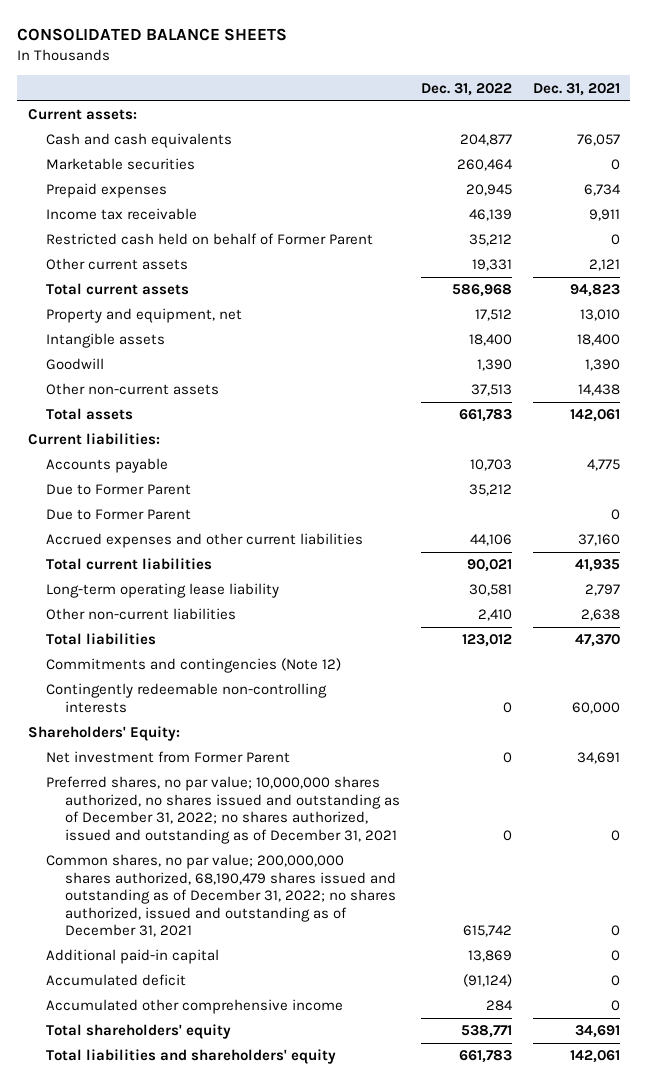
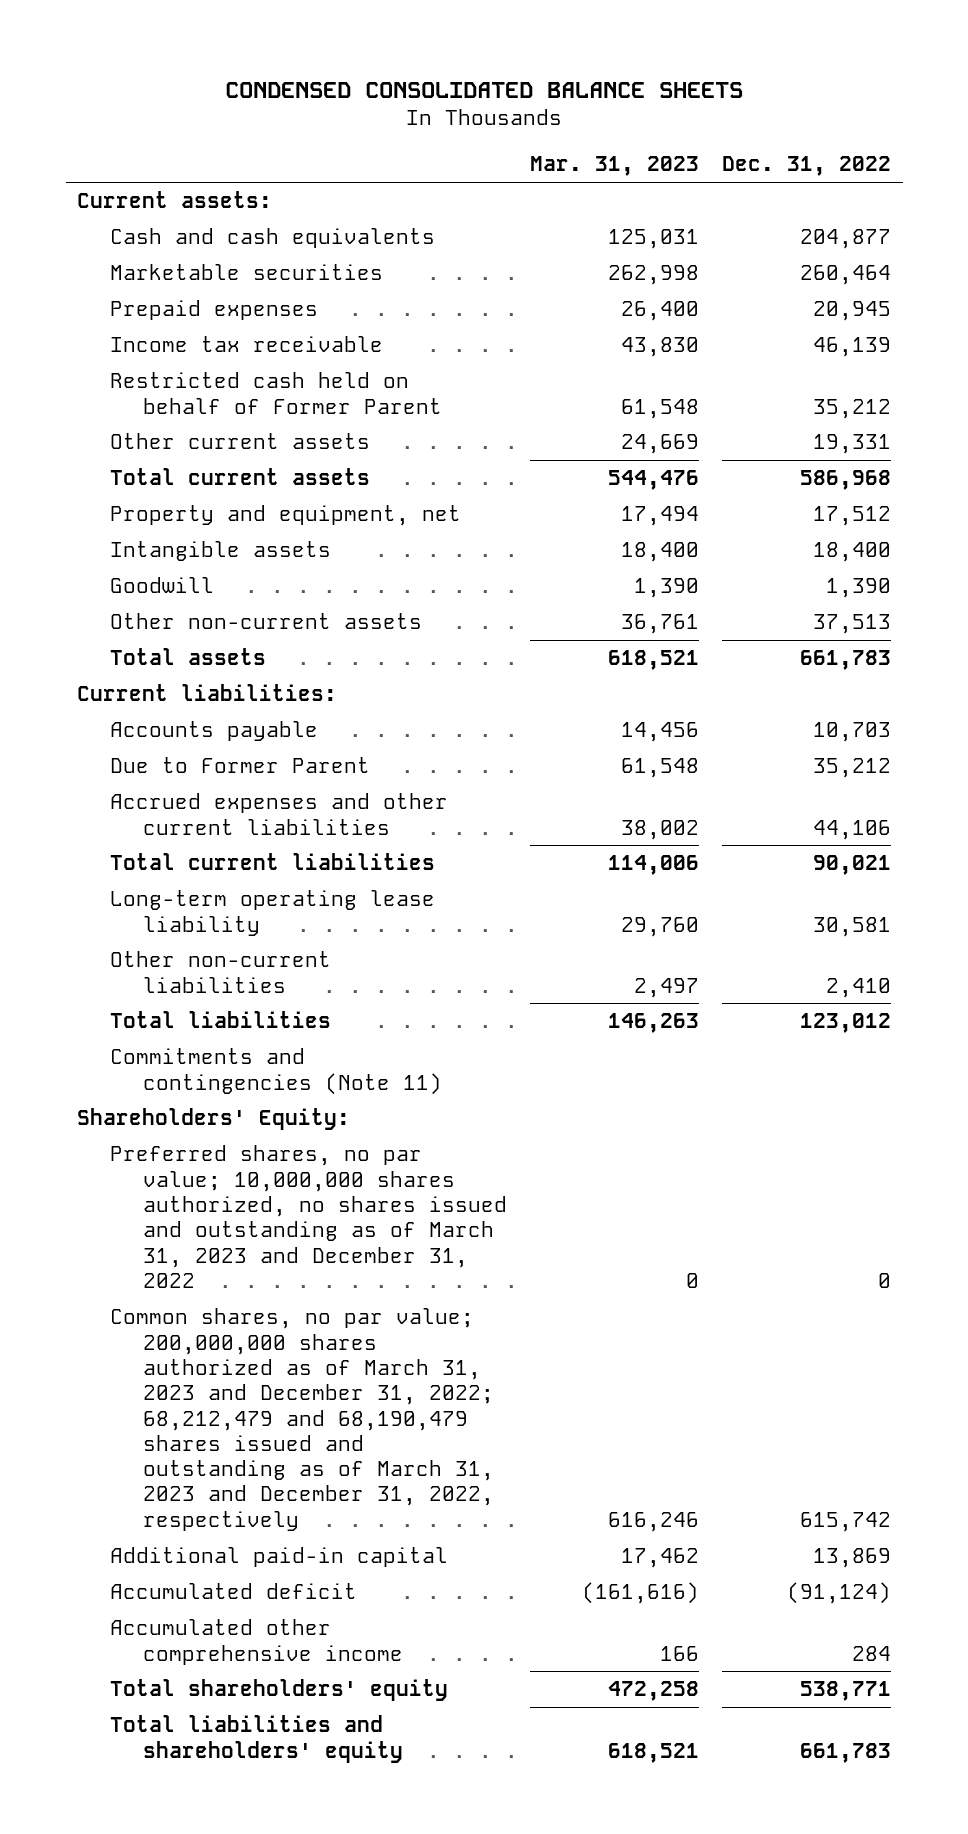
[17,28,288,42] CONSOLIDATED BALANCE SHEETS -> [225,81,744,98] CONDENSED CONSOLIDATED BALANCE SHEETS
[532,82,620,96] Dec. 31, 2021 -> none
none -> [530,156,700,177] Mar. 31, 2023
[46,509,192,521] Due to Former Parent -> none
[46,683,328,713] Contingently redeemable non-controlling interests -> none
[46,658,342,674] Commitments and contingencies (Note 12) -> [110,1048,442,1095] Commitments and contingencies (Note 11)
[46,751,291,764] Net investment from Former Parent -> none
[46,776,400,844] Preferred shares, no par value; 10,000,000 shares authorized, no shares issued and outstanding as of December 31, 2022; no shares authorized, issued and outstanding as of December 31, 2021 -> [110,1145,507,1288] Preferred shares, no par value; 10,000,000 shares authorized, no shares issued and outstanding as of March 31, 2023 and December 31, 2022
[46,854,396,938] Common shares, no par value; 200,000,000 shares authorized, 68,190,479 shares issued and outstanding as of December 31, 2022; no shares authorized, issued and outstanding as of December 31, 2021 -> [110,1308,494,1531] Common shares, no par value; 200,000,000 shares authorized as of March 31, 2023 and December 31, 2022; 68,212,479 and 68,190,479 shares issued and outstanding as of March 31, 2023 and December 31, 2022, respectively

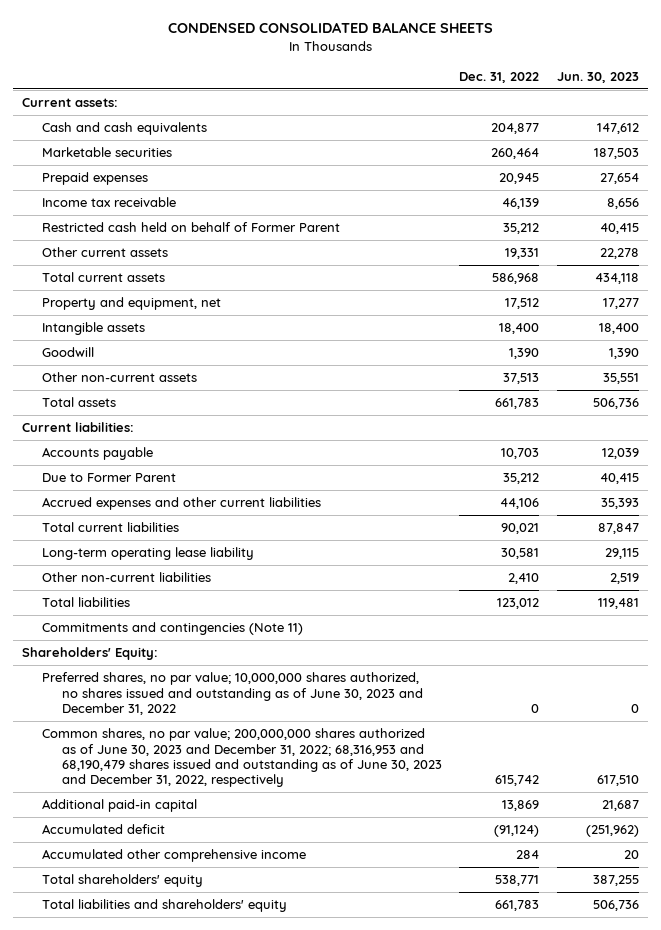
[530,156,700,177] Mar. 31, 2023 -> none
none -> [556,71,639,83] Jun. 30, 2023
[110,1145,507,1288] Preferred shares, no par value; 10,000,000 shares authorized, no shares issued and outstanding as of March 31, 2023 and December 31, 2022 -> [42,672,423,715] Preferred shares, no par value; 10,000,000 shares authorized, no shares issued and outstanding as of June 30, 2023 and December 31, 2022
[110,1308,494,1531] Common shares, no par value; 200,000,000 shares authorized as of March 31, 2023 and December 31, 2022; 68,212,479 and 68,190,479 shares issued and outstanding as of March 31, 2023 and December 31, 2022, respectively -> [42,728,442,788] Common shares, no par value; 200,000,000 shares authorized as of June 30, 2023 and December 31, 2022; 68,316,953 and 68,190,479 shares issued and outstanding as of June 30, 2023 and December 31, 2022, respectively

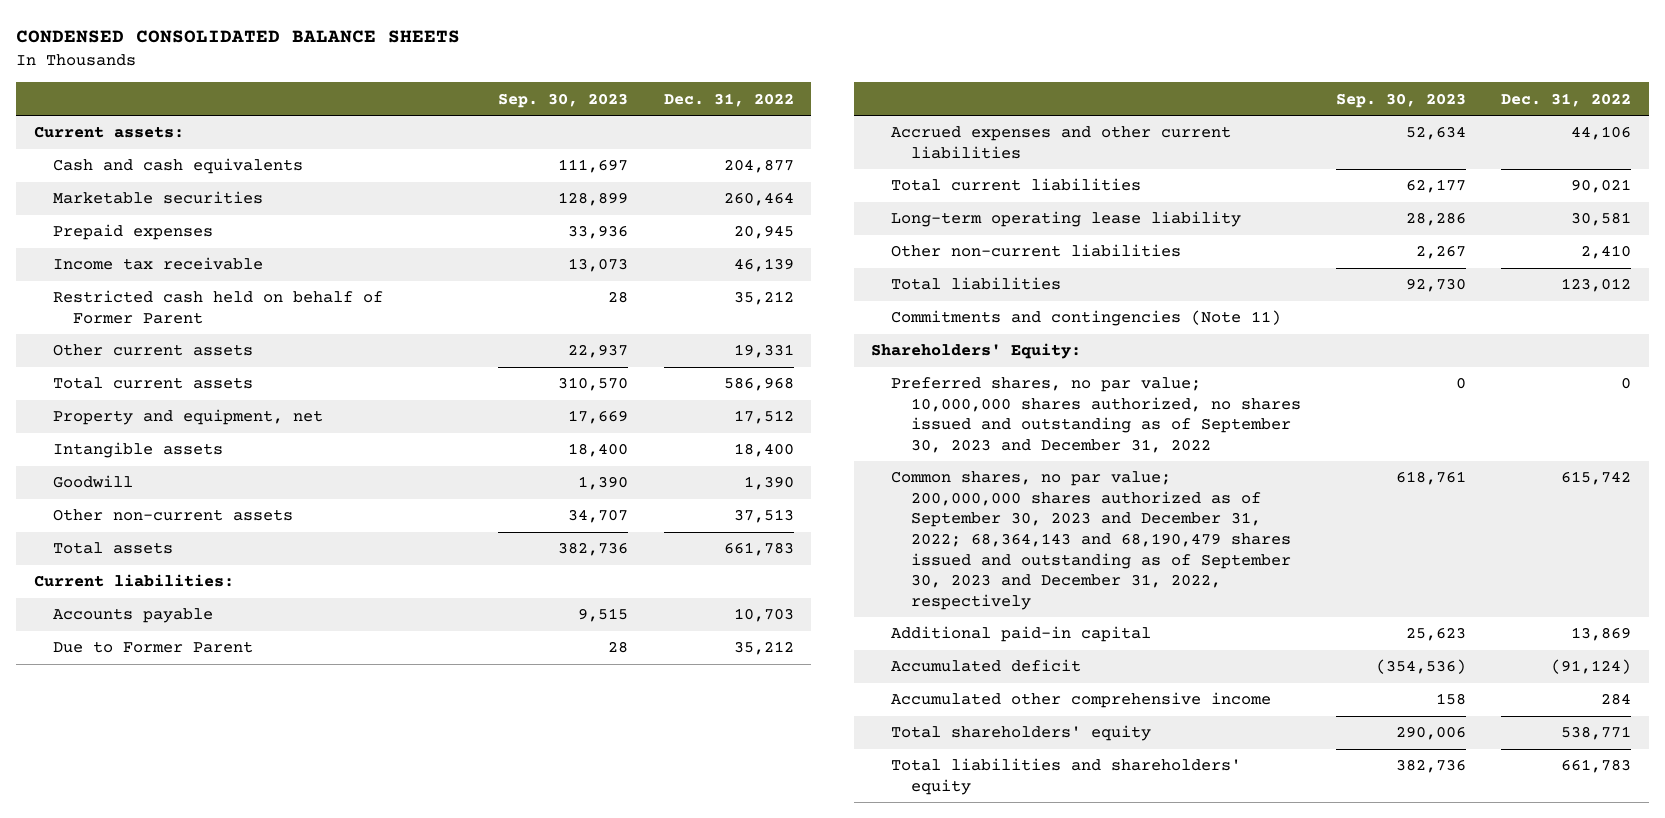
[556,71,639,83] Jun. 30, 2023 -> none
none -> [498,92,629,108] Sep. 30, 2023
[42,672,423,715] Preferred shares, no par value; 10,000,000 shares authorized, no shares issued and outstanding as of June 30, 2023 and December 31, 2022 -> [890,377,1301,454] Preferred shares, no par value; 10,000,000 shares authorized, no shares issued and outstanding as of September 30, 2023 and December 31, 2022
[42,728,442,788] Common shares, no par value; 200,000,000 shares authorized as of June 30, 2023 and December 31, 2022; 68,316,953 and 68,190,479 shares issued and outstanding as of June 30, 2023 and December 31, 2022, respectively -> [890,471,1291,610] Common shares, no par value; 200,000,000 shares authorized as of September 30, 2023 and December 31, 2022; 68,364,143 and 68,190,479 shares issued and outstanding as of September 30, 2023 and December 31, 2022, respectively

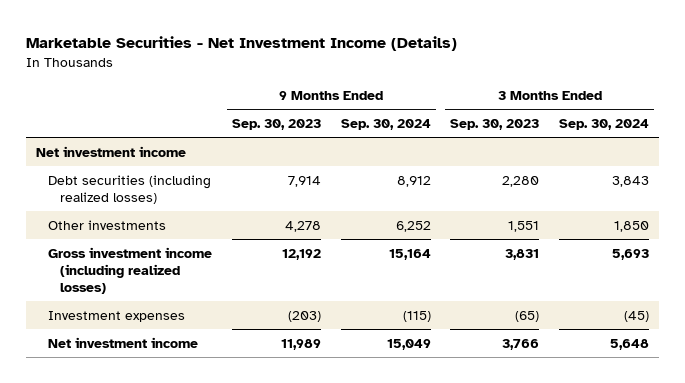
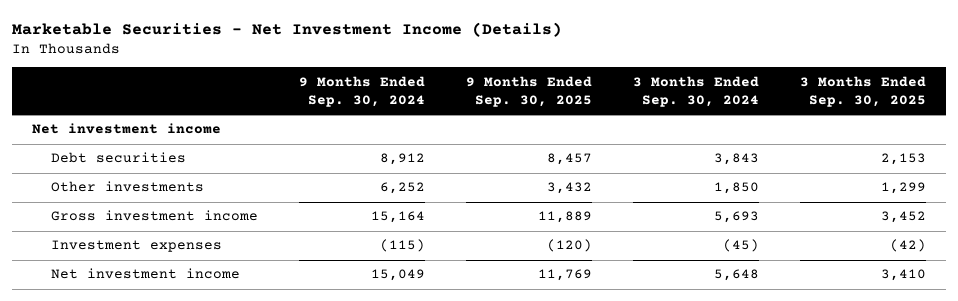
[231,119,321,131] Sep. 30, 2023 -> none
[450,119,540,131] Sep. 30, 2023 -> none
none -> [465,75,592,108] 9 Months Ended Sep. 30, 2025
none -> [799,75,926,108] 3 Months Ended Sep. 30, 2025
[48,174,212,204] Debt securities (including realized losses) -> [51,152,187,164] Debt securities
[48,246,213,294] Gross investment income (including realized losses) -> [51,210,259,222] Gross investment income

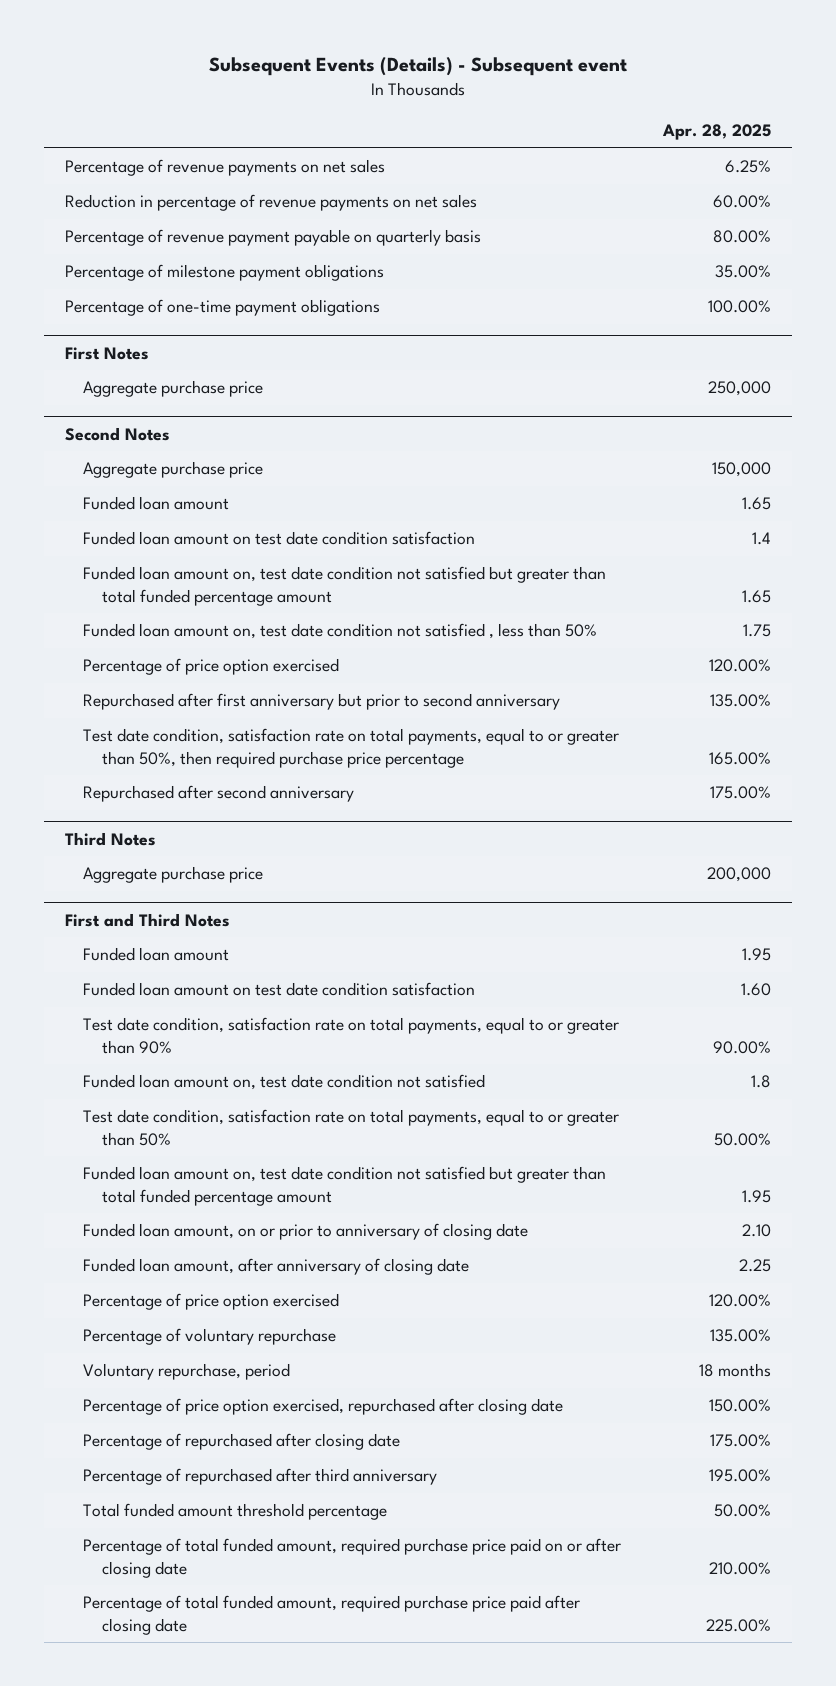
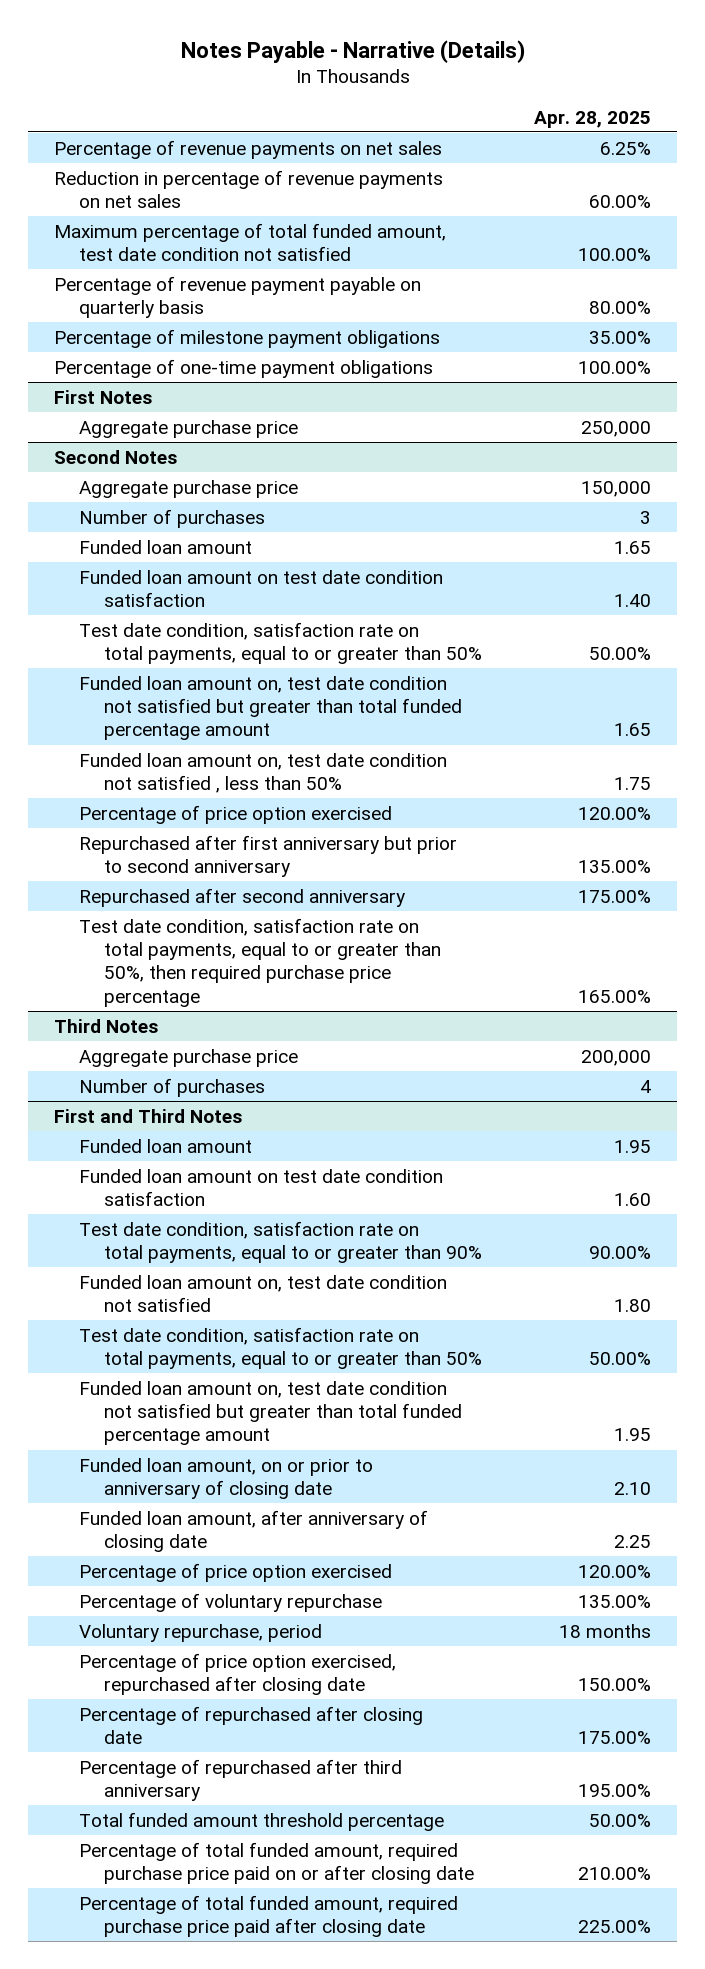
[208,57,627,77] Subsequent Events (Details) - Subsequent event -> [180,39,525,63] Notes Payable - Narrative (Details)
none -> [54,222,447,262] Maximum percentage of total funded amount, test date condition not satisfied
none -> [79,508,266,528] Number of purchases
[752,532,772,546] 1.4 -> [614,594,652,608] 1.40
none -> [79,621,483,665] Test date condition, satisfaction rate on total payments, equal to or greater than 50%
[83,728,620,768] Test date condition, satisfaction rate on total payments, equal to or greater than 50%, then required purchase price percentage -> [79,917,442,1007] Test date condition, satisfaction rate on total payments, equal to or greater than 50%, then required purchase price percentage
none -> [79,1077,266,1097] Number of purchases
[751,1075,772,1089] 1.8 -> [614,1299,652,1313] 1.80

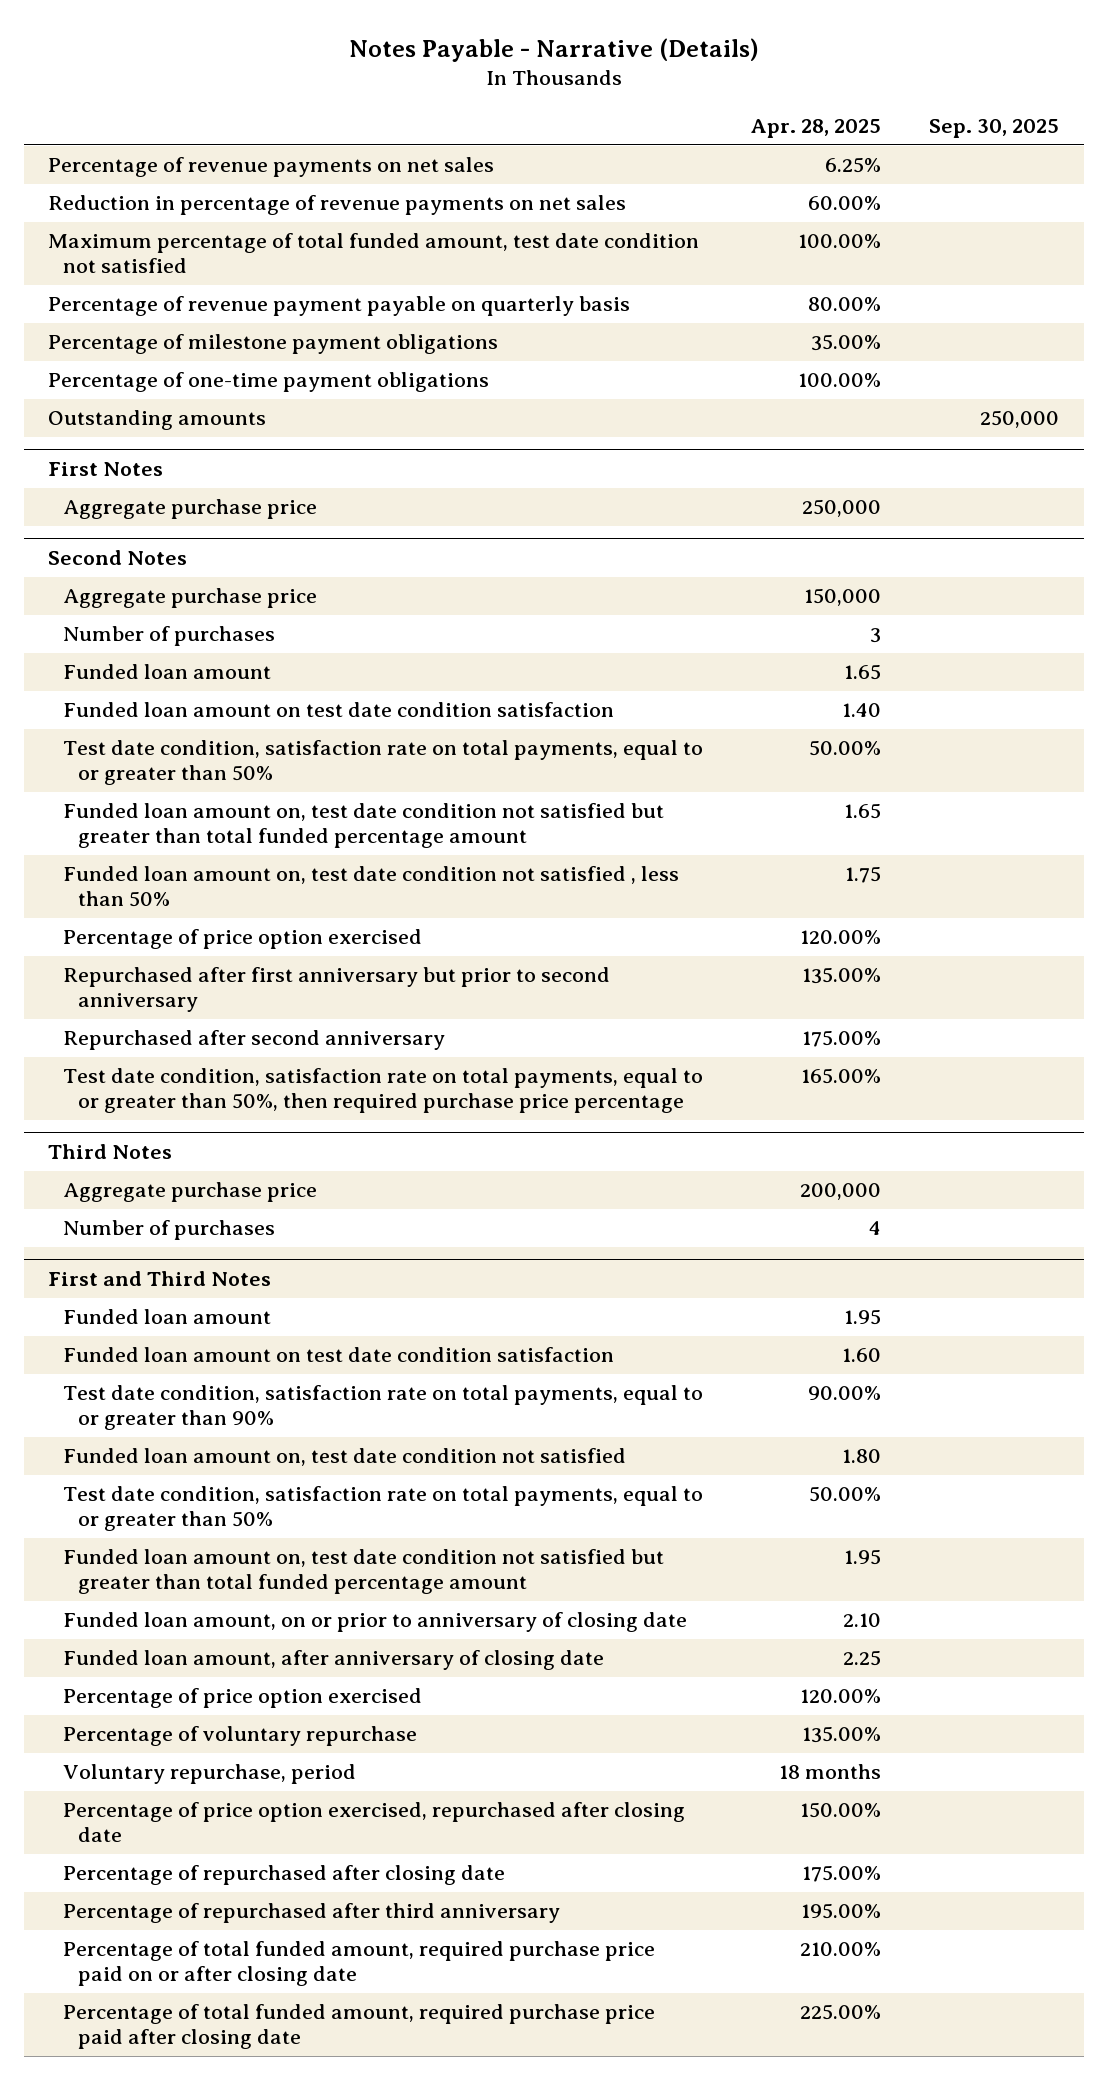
none -> [929,119,1060,139] Sep. 30, 2025
none -> [47,410,266,431] Outstanding amounts
[79,1811,445,1831] Total funded amount threshold percentage -> none

